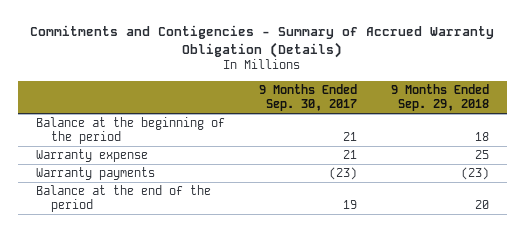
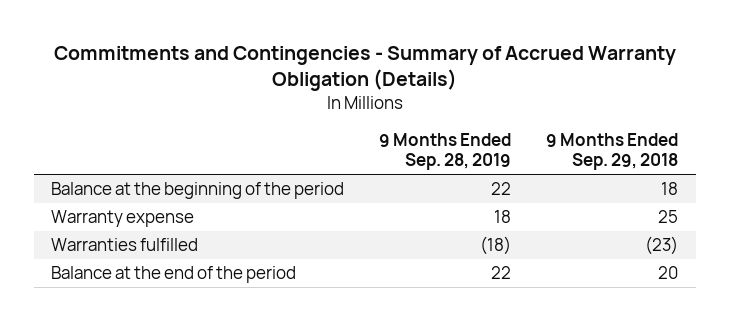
[30,25,495,58] Commitments and Contigencies - Summary of Accrued Warranty Obligation (Details) -> [53,46,676,92] Commitments and Contingencies - Summary of Accrued Warranty Obligation (Details)
[258,84,357,112] 9 Months Ended Sep. 30, 2017 -> none
none -> [379,133,512,171] 9 Months Ended Sep. 28, 2019
[35,167,155,181] Warranty payments -> [51,238,199,252] Warranties fulfilled

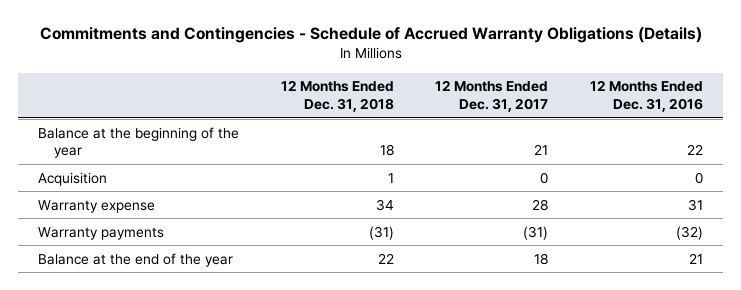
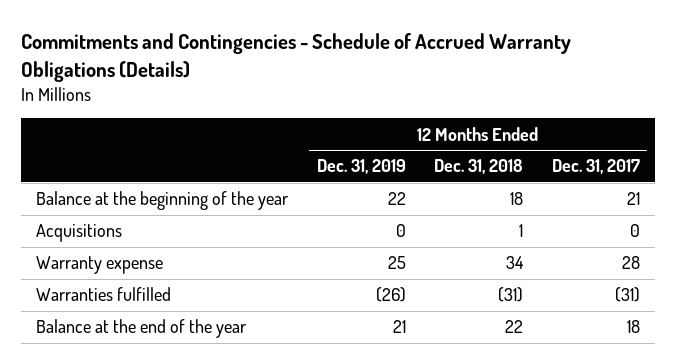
[589,80,703,113] 12 Months Ended Dec. 31, 2016 -> none
none -> [316,159,406,175] Dec. 31, 2019
[38,171,108,186] Acquisition -> [35,224,122,243] Acquisitions
[38,226,165,240] Warranty payments -> [35,287,171,302] Warranties fulfilled

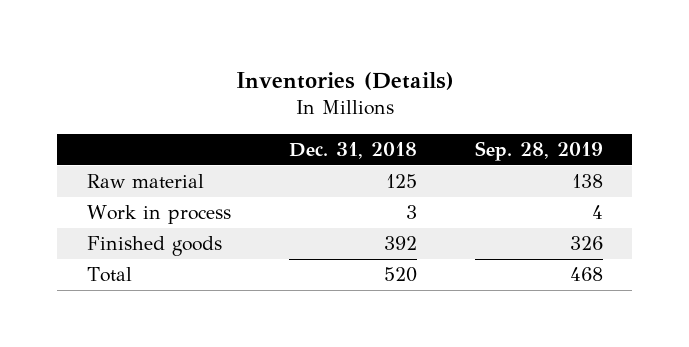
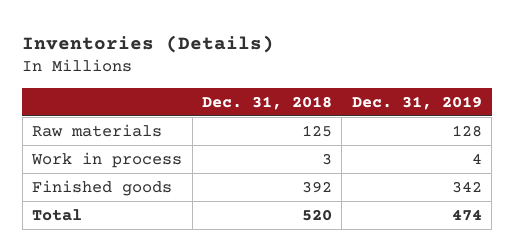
[474,140,603,161] Sep. 28, 2019 -> none
none -> [351,96,482,111] Dec. 31, 2019
[86,174,204,189] Raw material -> [32,123,163,137] Raw materials

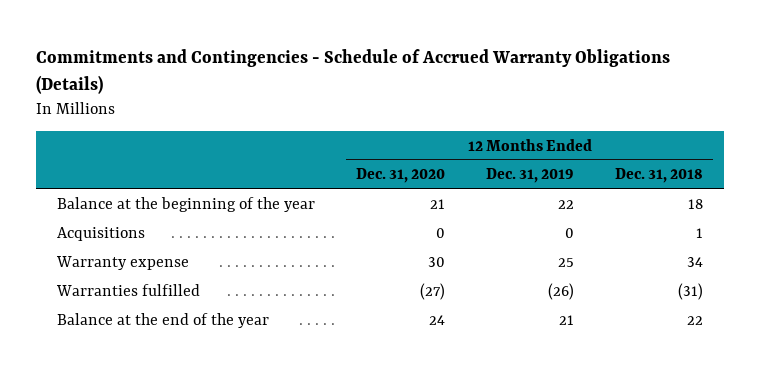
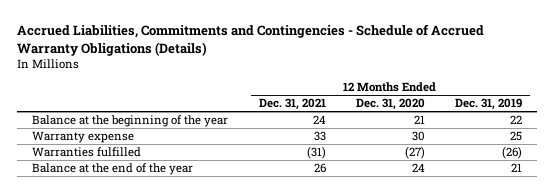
[36,49,671,95] Commitments and Contingencies - Schedule of Accrued Warranty Obligations (Details) -> [17,23,485,56] Accrued Liabilities, Commitments and Contingencies - Schedule of Accrued Warranty Obligations (Details)
[615,168,704,184] Dec. 31, 2018 -> none
none -> [258,98,326,111] Dec. 31, 2021
[56,227,145,242] Acquisitions -> none

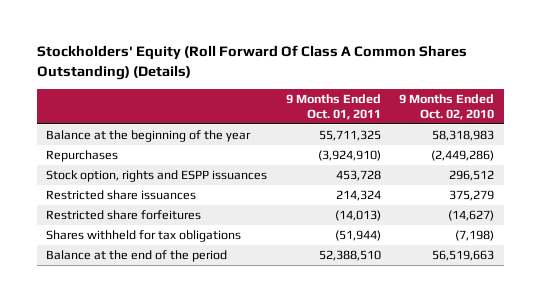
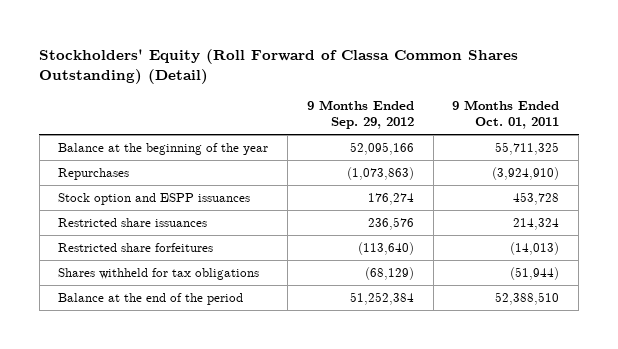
[36,45,467,80] Stockholders' Equity (Roll Forward Of Class A Common Shares Outstanding) (Details) -> [39,48,519,85] Stockholders' Equity (Roll Forward of Classa Common Shares Outstanding) (Detail)
[399,93,495,120] 9 Months Ended Oct. 02, 2010 -> none
none -> [306,100,414,130] 9 Months Ended Sep. 29, 2012
[45,170,267,183] Stock option, rights and ESPP issuances -> [58,192,251,205] Stock option and ESPP issuances

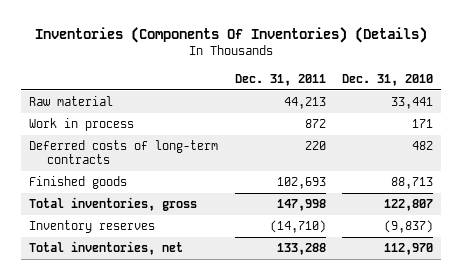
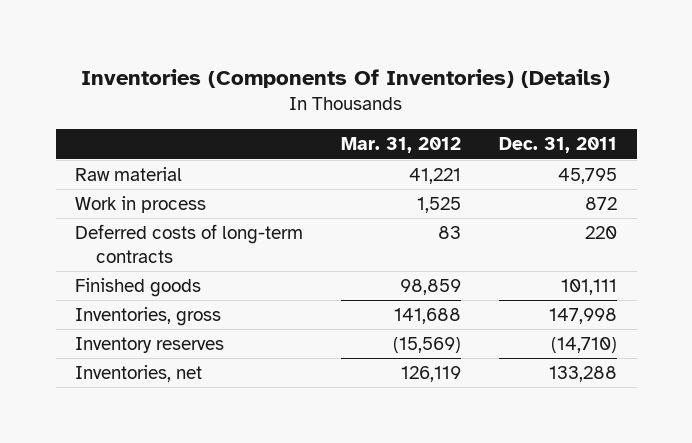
[342,73,434,86] Dec. 31, 2010 -> none
none -> [341,137,462,154] Mar. 31, 2012
[283,97,326,110] 44,213 -> [558,168,618,185] 45,795
[276,177,326,190] 102,693 -> [561,279,618,296] 101,111
[29,197,198,212] Total inventories, gross -> [75,307,222,327] Inventories, gross
[29,241,184,256] Total inventories, net -> [75,365,203,383] Inventories, net

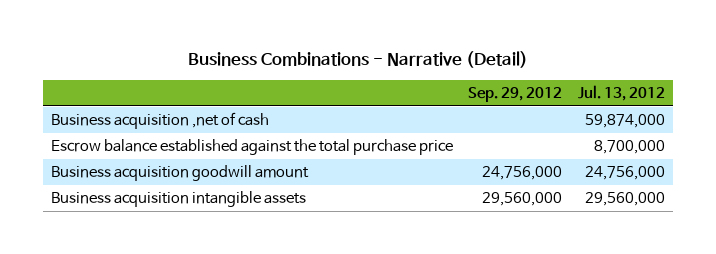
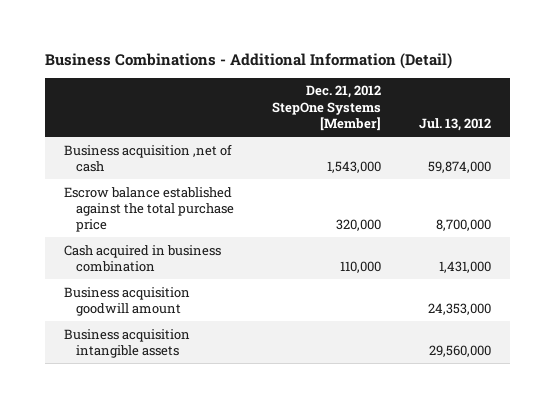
[187,51,528,69] Business Combinations - Narrative (Detail) -> [44,52,452,69] Business Combinations - Additional Information (Detail)
[468,87,563,103] Sep. 29, 2012 -> none
none -> [271,85,381,131] Dec. 21, 2012 StepOne Systems [Member]
none -> [63,244,221,272] Cash acquired in business combination
[585,166,666,181] 24,756,000 -> [427,302,491,315] 24,353,000

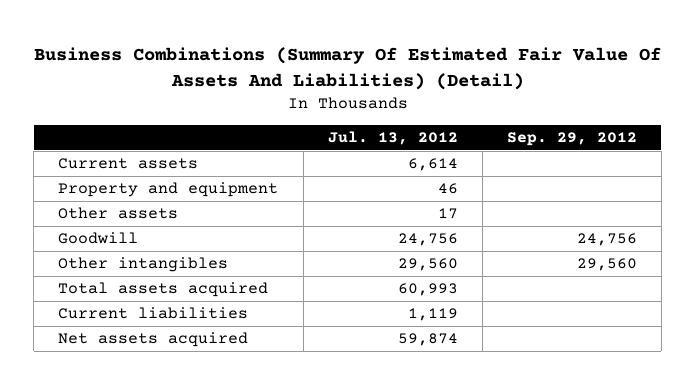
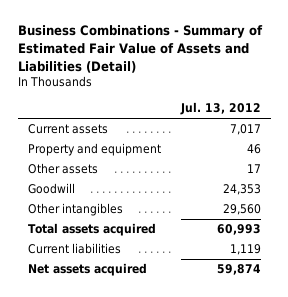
[33,46,661,90] Business Combinations (Summary Of Estimated Fair Value Of Assets And Liabilities) (Detail) -> [17,25,263,73] Business Combinations - Summary of Estimated Fair Value of Assets and Liabilities (Detail)
[506,132,637,147] Sep. 29, 2012 -> none
[407,158,458,172] 6,614 -> [229,124,261,136] 7,017
[397,233,458,247] 24,756 -> [222,184,261,196] 24,353

